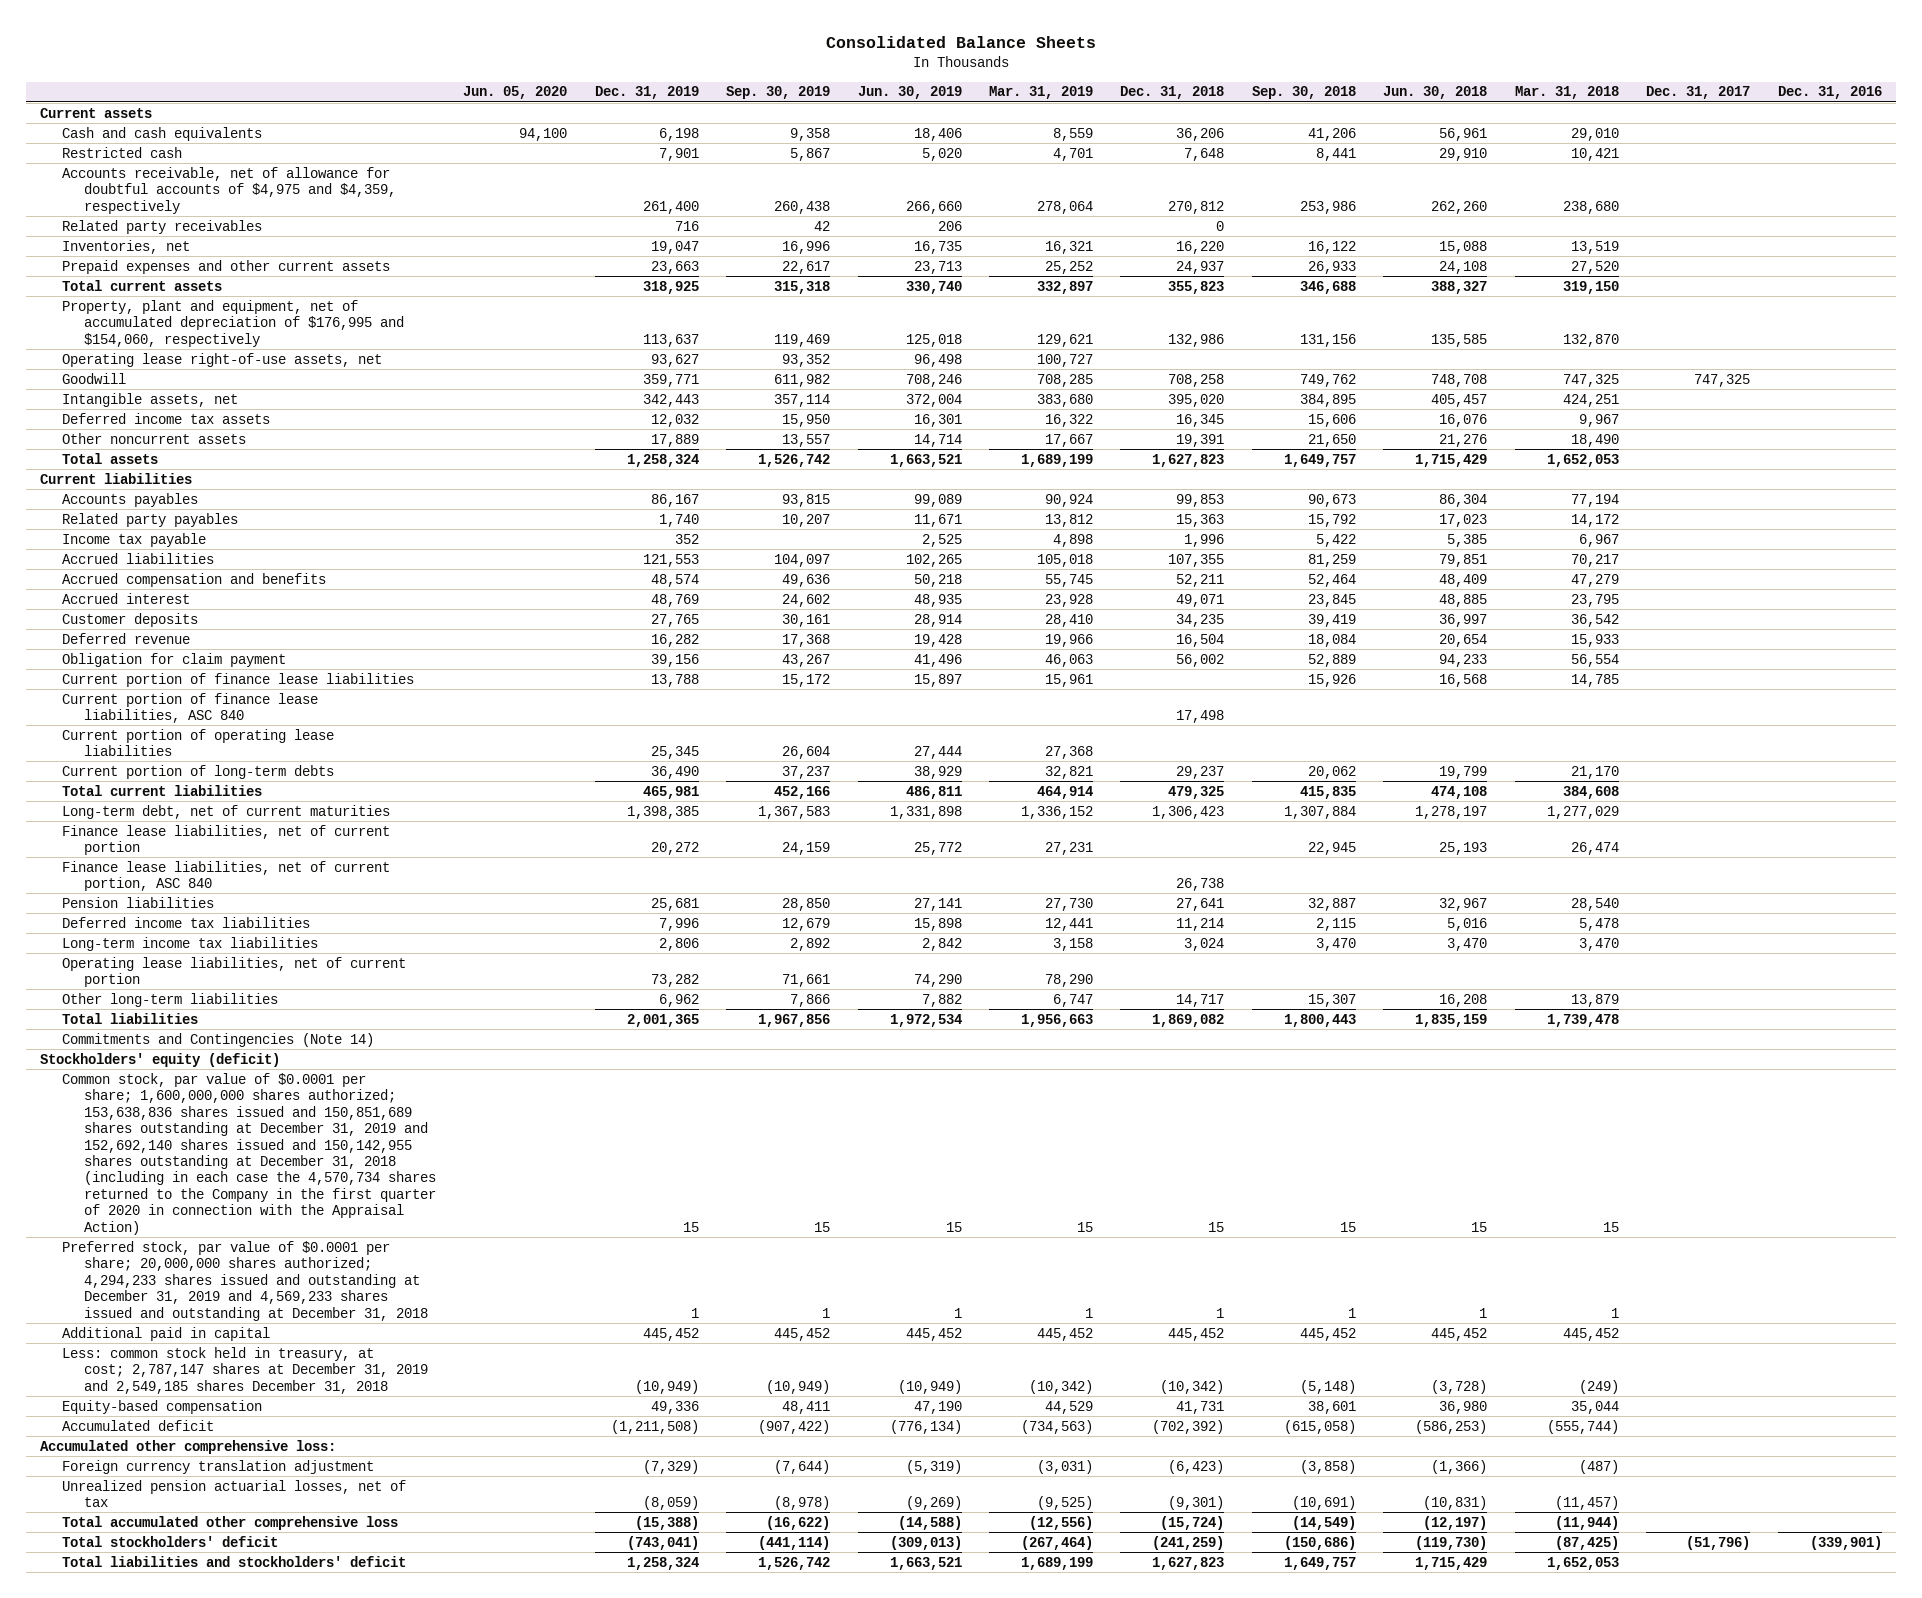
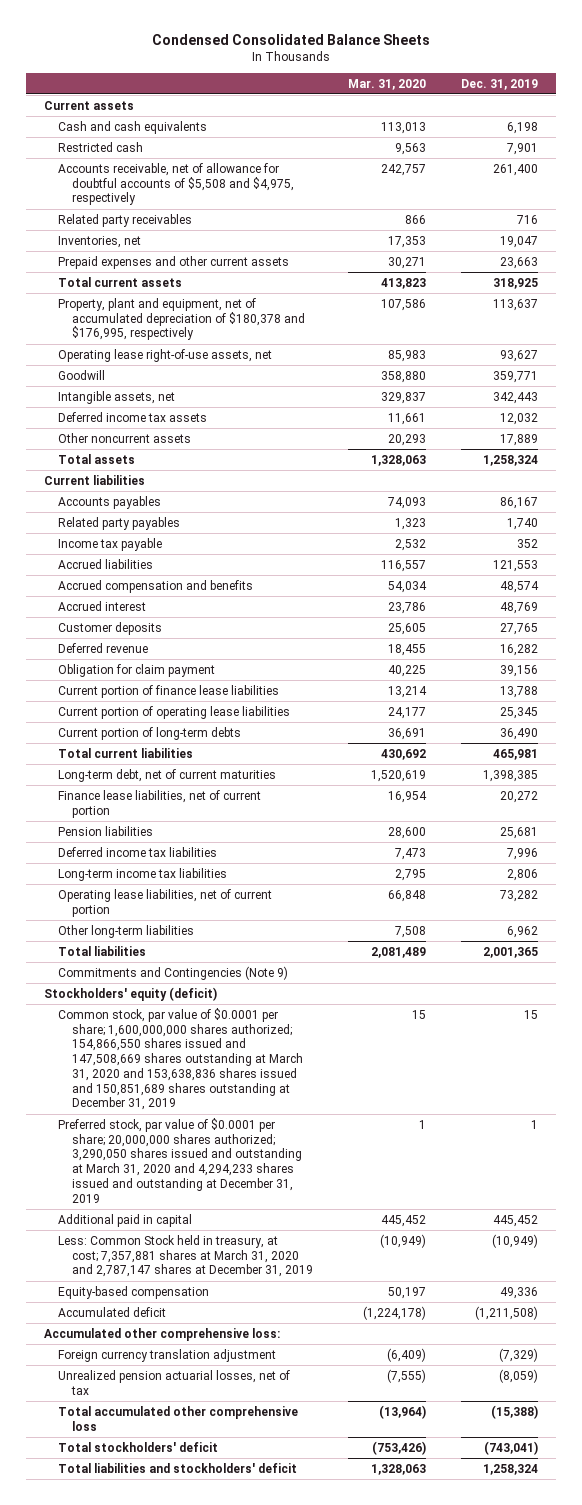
[825,36,1096,49] Consolidated Balance Sheets -> [151,33,430,45] Condensed Consolidated Balance Sheets
[463,86,568,100] Jun. 05, 2020 -> none
[726,86,831,100] Sep. 30, 2019 -> none
[857,86,962,100] Jun. 30, 2019 -> none
[988,86,1093,100] Mar. 31, 2019 -> none
[1120,86,1225,100] Dec. 31, 2018 -> none
[1251,86,1356,100] Sep. 30, 2018 -> none
[1383,86,1488,100] Jun. 30, 2018 -> none
[1514,86,1619,100] Mar. 31, 2018 -> none
[1646,86,1751,100] Dec. 31, 2017 -> none
[1777,86,1882,100] Dec. 31, 2016 -> none
none -> [347,78,426,90] Mar. 31, 2020
[61,166,396,214] Accounts receivable, net of allowance for doubtful accounts of $4,975 and $4,359, respectively -> [57,162,294,206] Accounts receivable, net of allowance for doubtful accounts of $5,508 and $4,975, respectively
[61,299,404,347] Property, plant and equipment, net of accumulated depreciation of $176,995 and $154,060, respectively -> [57,297,305,341] Property, plant and equipment, net of accumulated depreciation of $180,378 and $176,995, respectively
[61,692,318,724] Current portion of finance lease liabilities, ASC 840 -> none
[61,860,390,892] Finance lease liabilities, net of current portion, ASC 840 -> none
[61,1032,374,1047] Commitments and Contingencies (Note 14) -> [57,965,288,980] Commitments and Contingencies (Note 9)
[61,1072,436,1235] Common stock, par value of $0.0001 per share; 1,600,000,000 shares authorized; 153,638,836 shares issued and 150,851,689 shares outstanding at December 31, 2019 and 152,692,140 shares issued and 150,142,955 shares outstanding at December 31, 2018 (including in each case the 4,570,734 shares returned to the Company in the first quarter of 2020 in connection with the Appraisal Action) -> [57,1007,303,1111] Common stock, par value of $0.0001 per share; 1,600,000,000 shares authorized; 154,866,550 shares issued and 147,508,669 shares outstanding at March 31, 2020 and 153,638,836 shares issued and 150,851,689 shares outstanding at December 31, 2019
[61,1240,428,1321] Preferred stock, par value of $0.0001 per share; 20,000,000 shares authorized; 4,294,233 shares issued and outstanding at December 31, 2019 and 4,569,233 shares issued and outstanding at December 31, 2018 -> [57,1117,302,1203] Preferred stock, par value of $0.0001 per share; 20,000,000 shares authorized; 3,290,050 shares issued and outstanding at March 31, 2020 and 4,294,233 shares issued and outstanding at December 31, 2019
[61,1346,428,1394] Less: common stock held in treasury, at cost; 2,787,147 shares at December 31, 2019 and 2,549,185 shares December 31, 2018 -> [57,1234,313,1278] Less: Common Stock held in treasury, at cost; 7,357,881 shares at March 31, 2020 and 2,787,147 shares at December 31, 2019

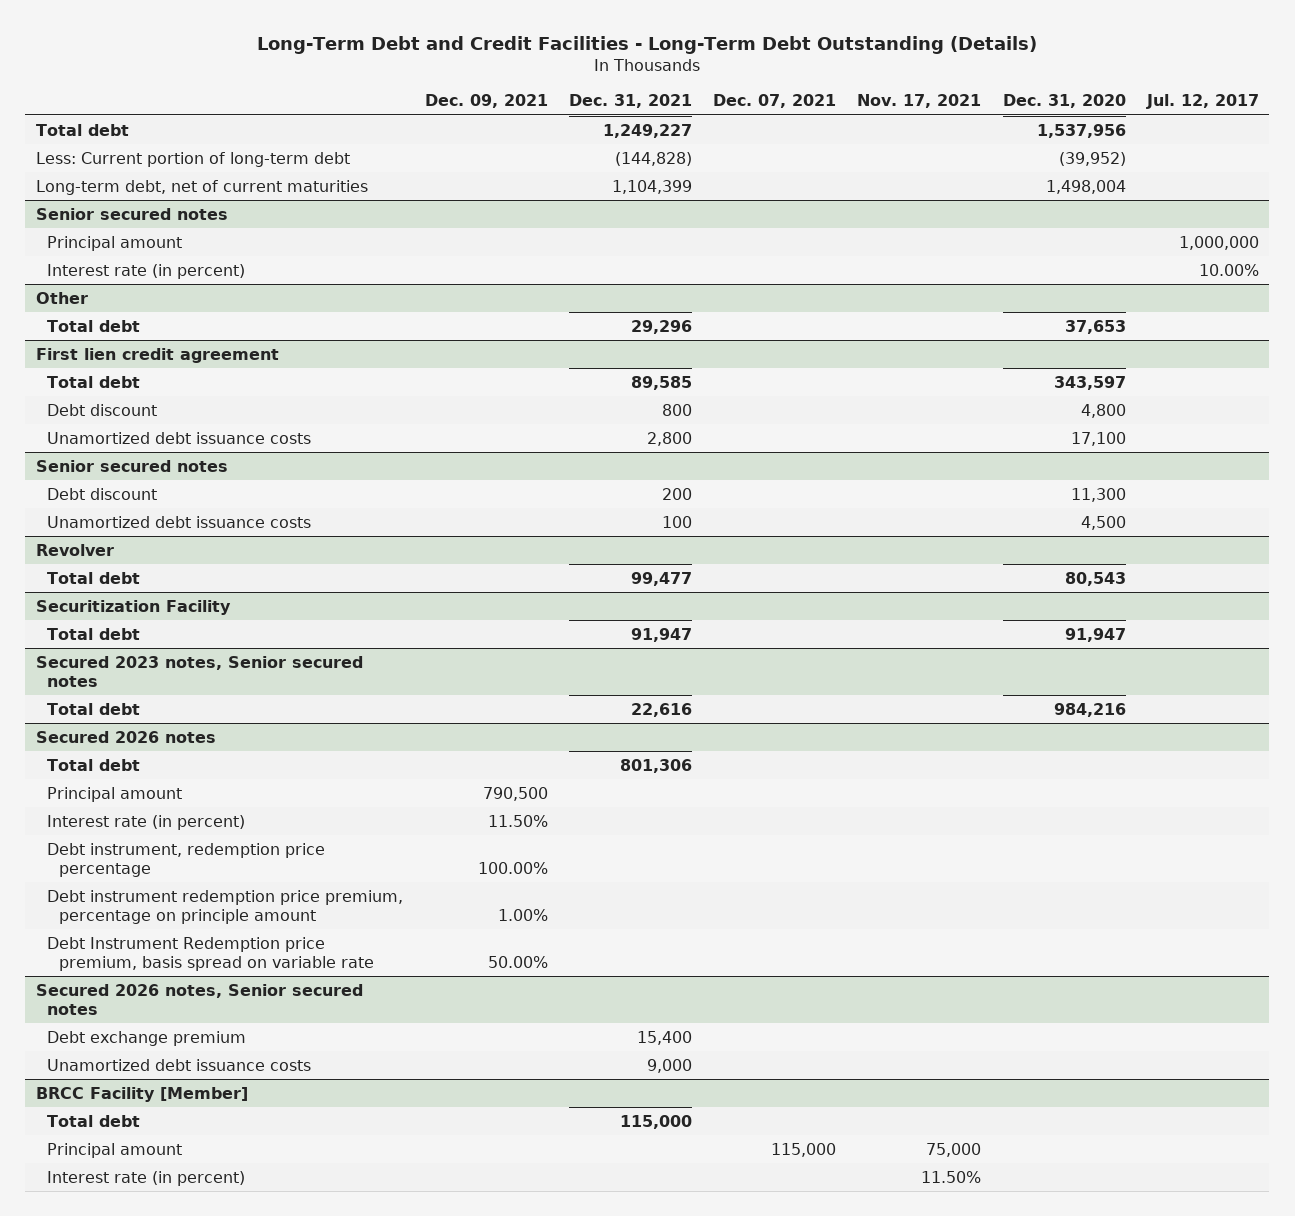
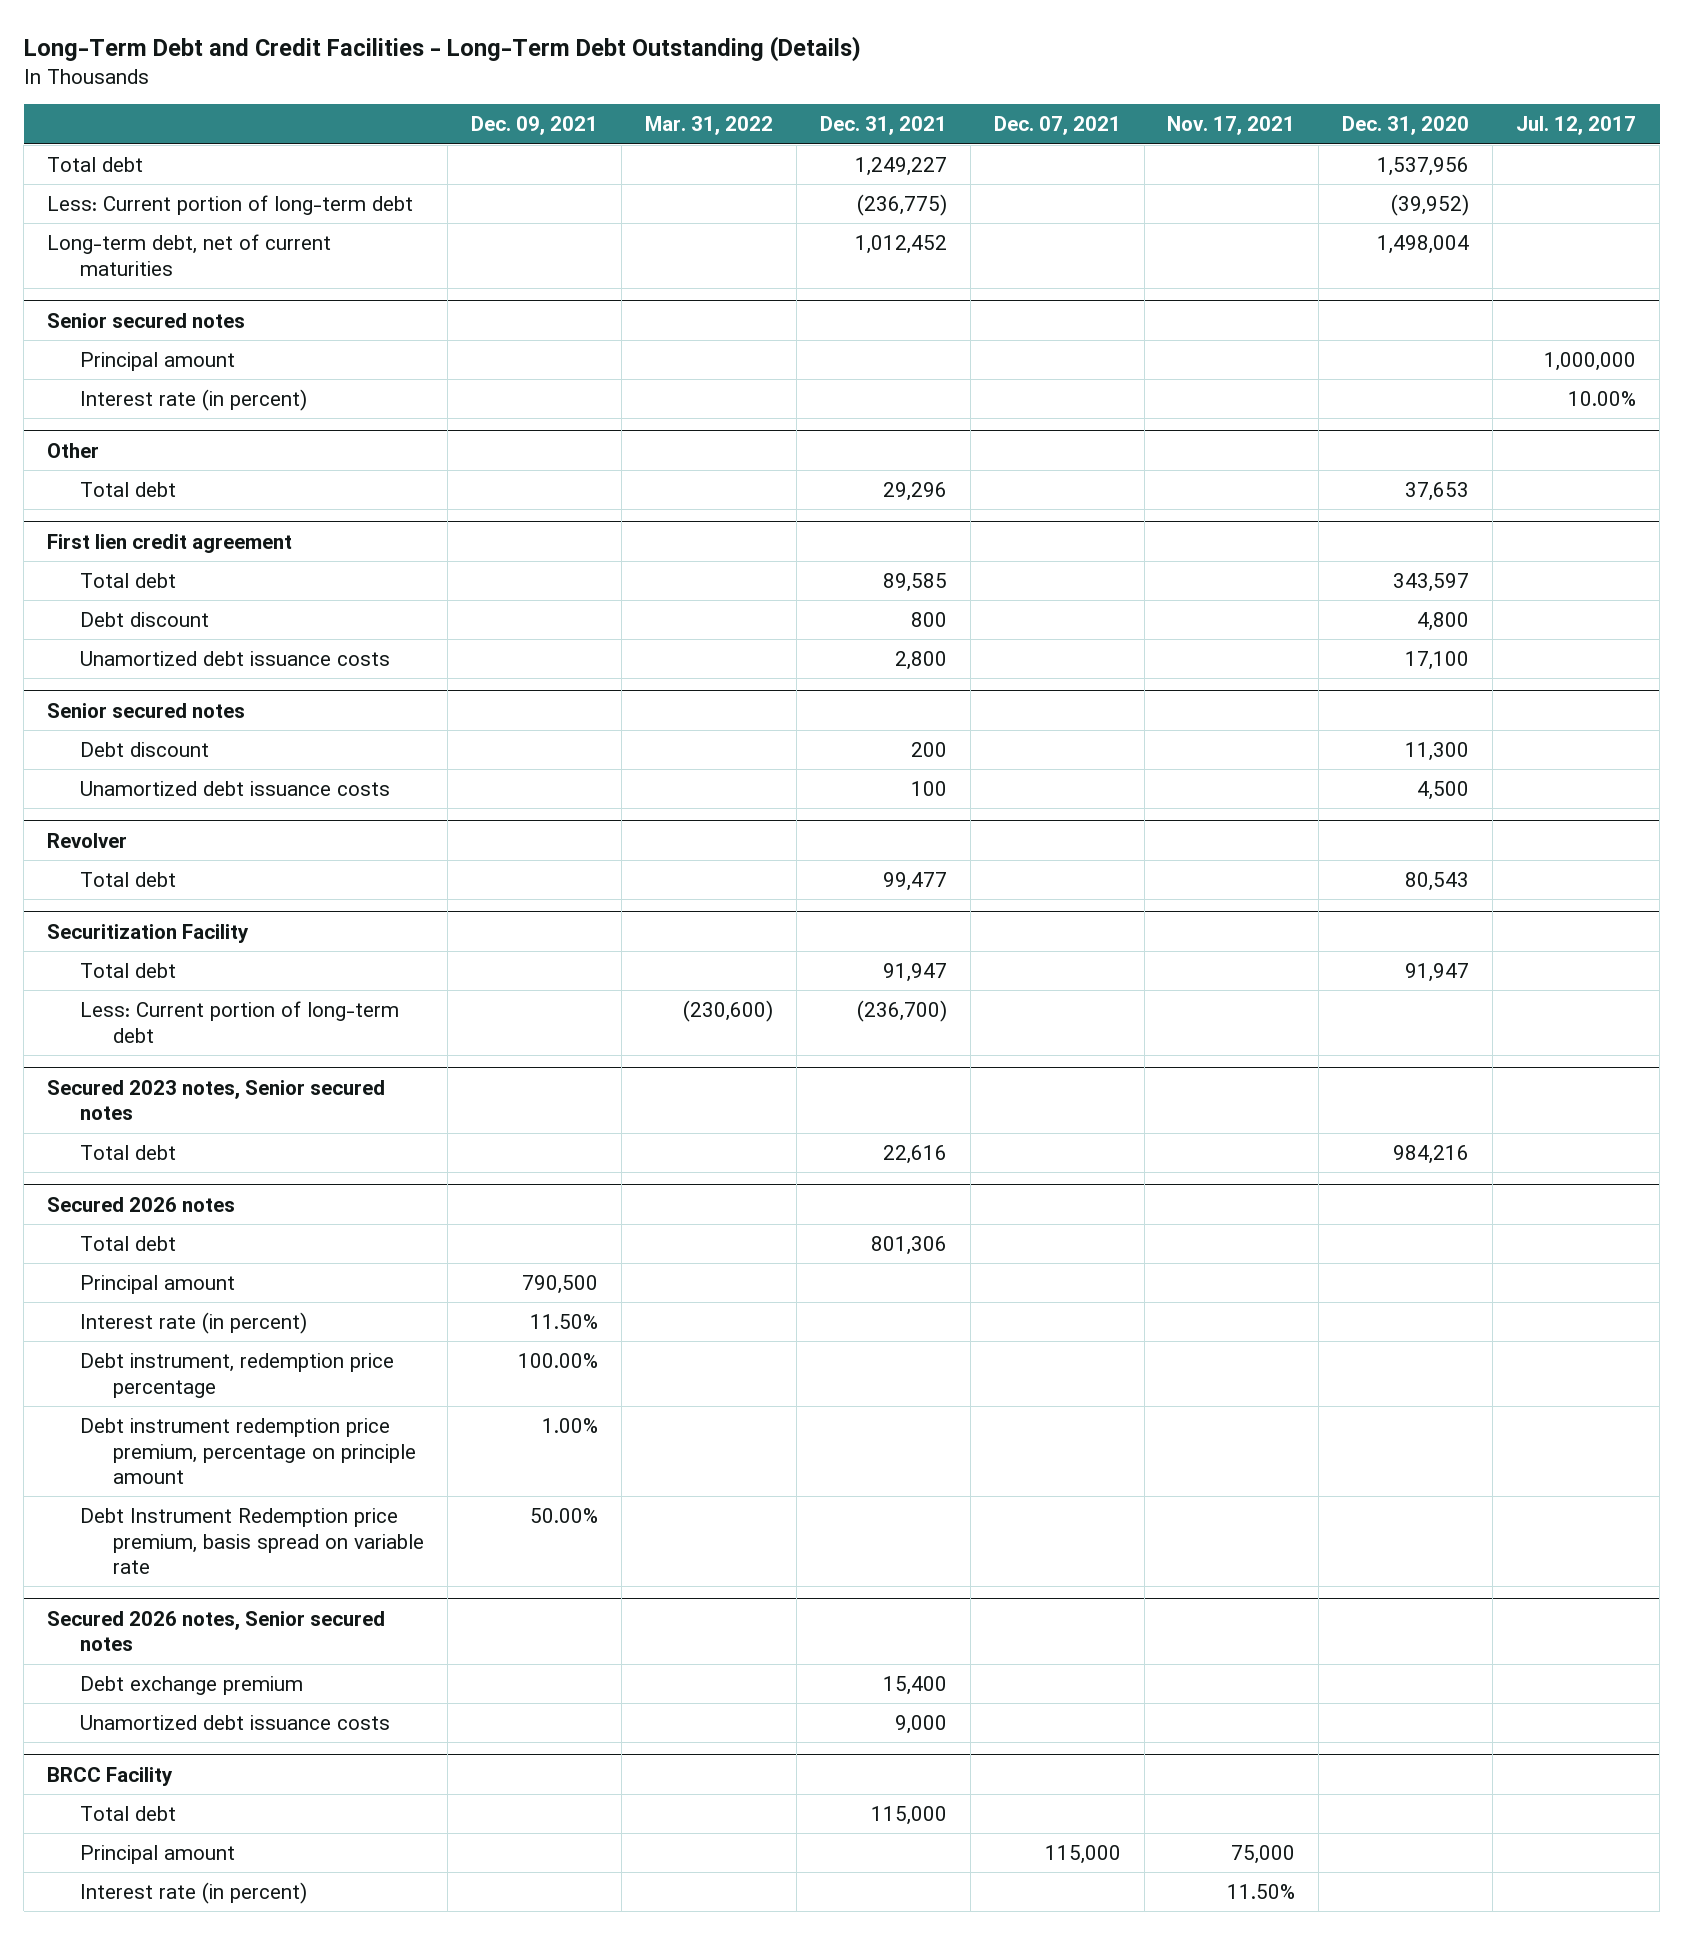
none -> [644,116,773,136] Mar. 31, 2022
[614,151,692,166] (144,828) -> [856,193,947,216] (236,775)
[611,179,692,194] 1,104,399 -> [854,234,947,254] 1,012,452
none -> [80,1000,400,1043] Less: Current portion of long-term debt
[35,1086,248,1102] BRCC Facility [Member] -> [47,1766,174,1786] BRCC Facility

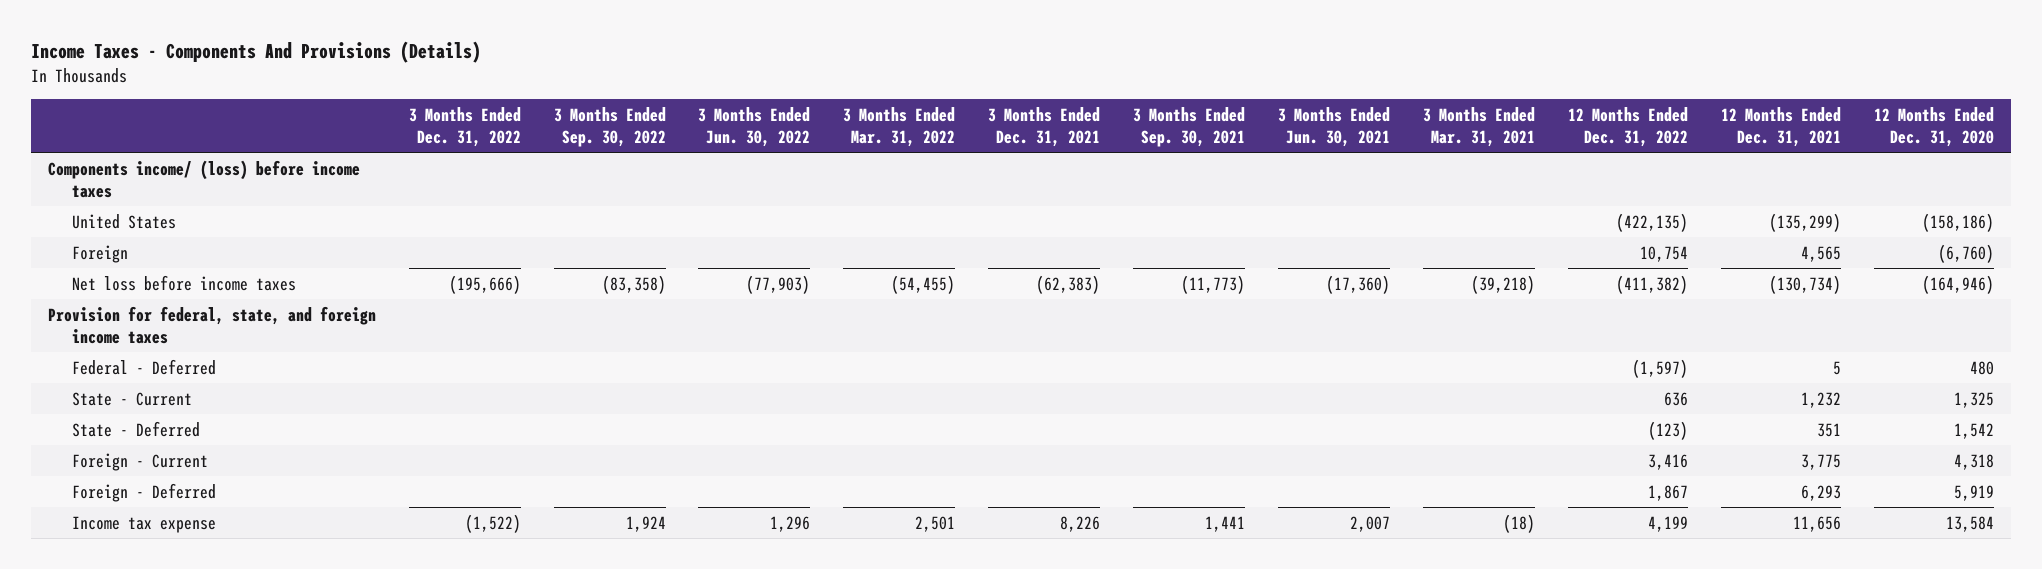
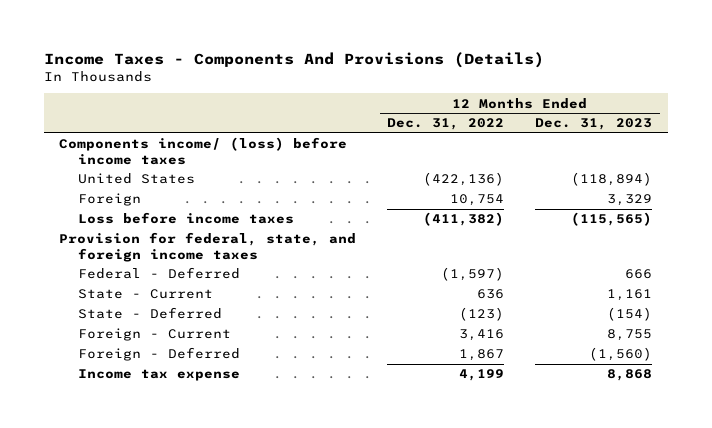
[408,106,521,147] 3 Months Ended Dec. 31, 2022 -> none
[553,106,666,147] 3 Months Ended Sep. 30, 2022 -> none
[698,106,811,147] 3 Months Ended Jun. 30, 2022 -> none
[843,106,956,147] 3 Months Ended Mar. 31, 2022 -> none
[988,106,1101,147] 3 Months Ended Dec. 31, 2021 -> none
[1133,106,1246,147] 3 Months Ended Sep. 30, 2021 -> none
[1278,106,1391,147] 3 Months Ended Jun. 30, 2021 -> none
[1423,106,1536,147] 3 Months Ended Mar. 31, 2021 -> none
[1721,106,1842,147] 12 Months Ended Dec. 31, 2021 -> none
[1874,106,1995,147] 12 Months Ended Dec. 31, 2020 -> none
none -> [535,118,653,131] Dec. 31, 2023
[1616,212,1689,232] (422,135) -> [423,172,505,187] (422,136)
[72,274,297,291] Net loss before income taxes -> [78,212,295,225] Loss before income taxes

